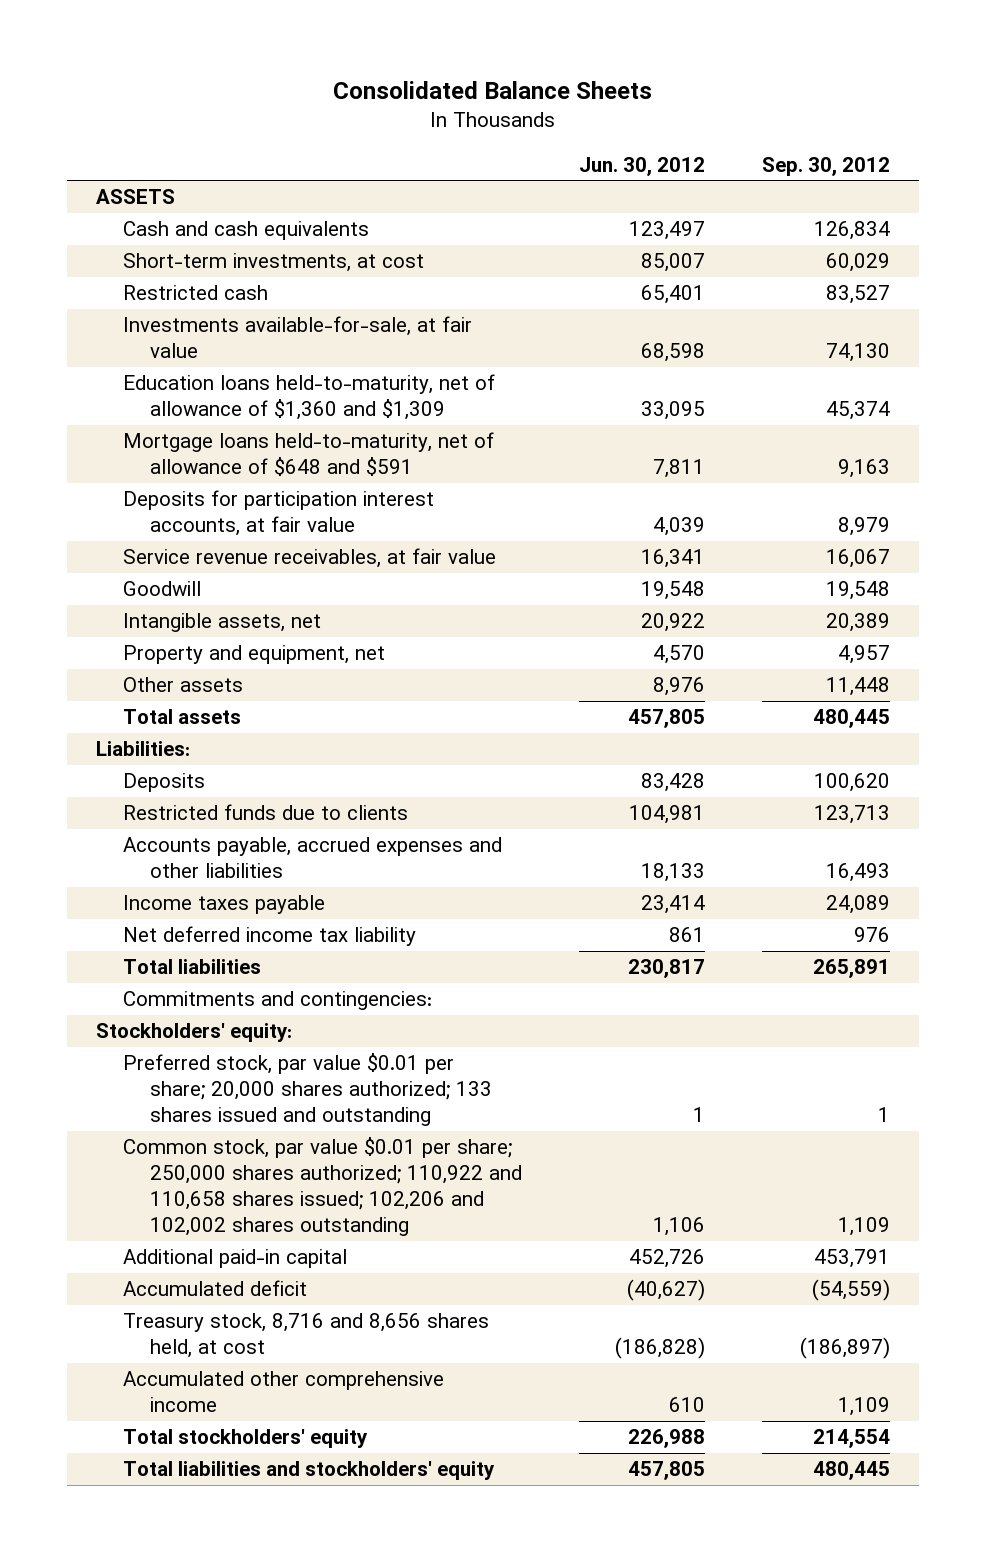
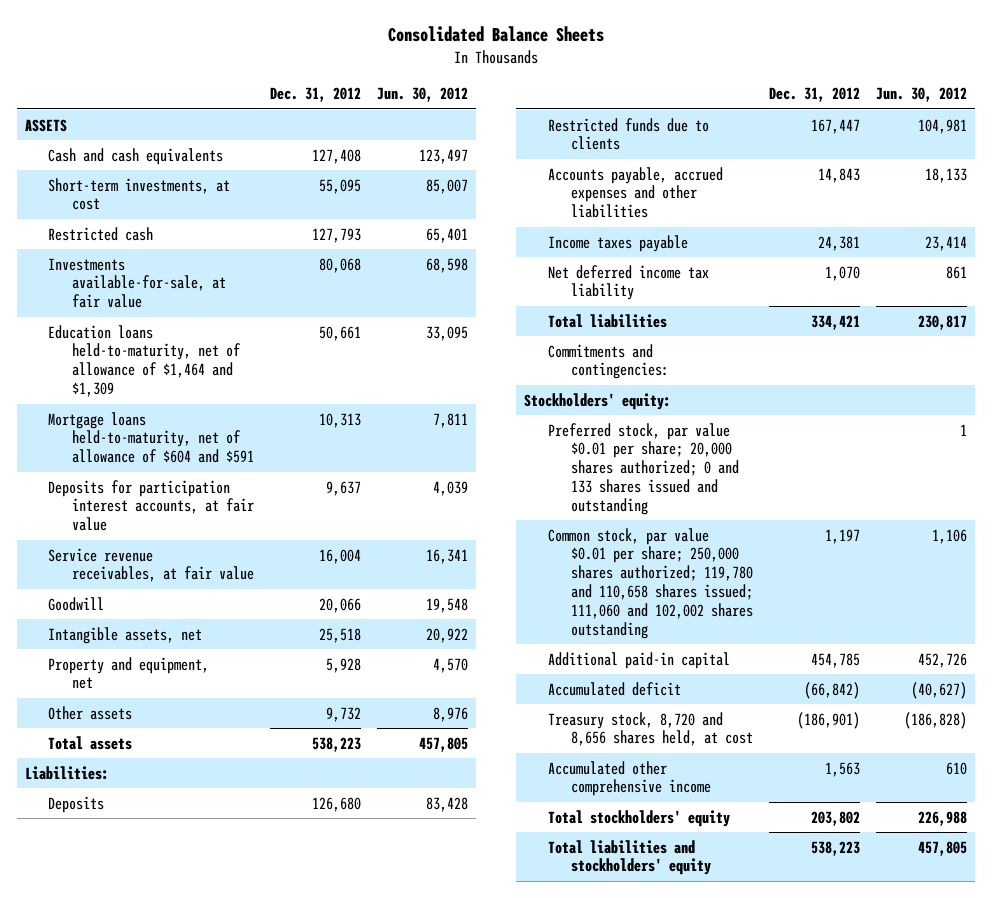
[762,156,891,176] Sep. 30, 2012 -> none
none -> [269,87,361,103] Dec. 31, 2012
[122,374,495,421] Education loans held-to-maturity, net of allowance of $1,360 and $1,309 -> [48,324,241,398] Education loans held-to-maturity, net of allowance of $1,464 and $1,309
[122,432,494,477] Mortgage loans held-to-maturity, net of allowance of $648 and $591 -> [48,411,254,464] Mortgage loans held-to-maturity, net of allowance of $604 and $591
[122,1053,493,1127] Preferred stock, par value $0.01 per share; 20,000 shares authorized; 133 shares issued and outstanding -> [547,422,740,516] Preferred stock, par value $0.01 per share; 20,000 shares authorized; 0 and 133 shares issued and outstanding
[122,1137,523,1237] Common stock, par value $0.01 per share; 250,000 shares authorized; 110,922 and 110,658 shares issued; 102,206 and 102,002 shares outstanding -> [547,527,754,640] Common stock, par value $0.01 per share; 250,000 shares authorized; 119,780 and 110,658 shares issued; 111,060 and 102,002 shares outstanding
[122,1313,489,1359] Treasury stock, 8,716 and 8,656 shares held, at cost -> [547,711,754,747] Treasury stock, 8,720 and 8,656 shares held, at cost

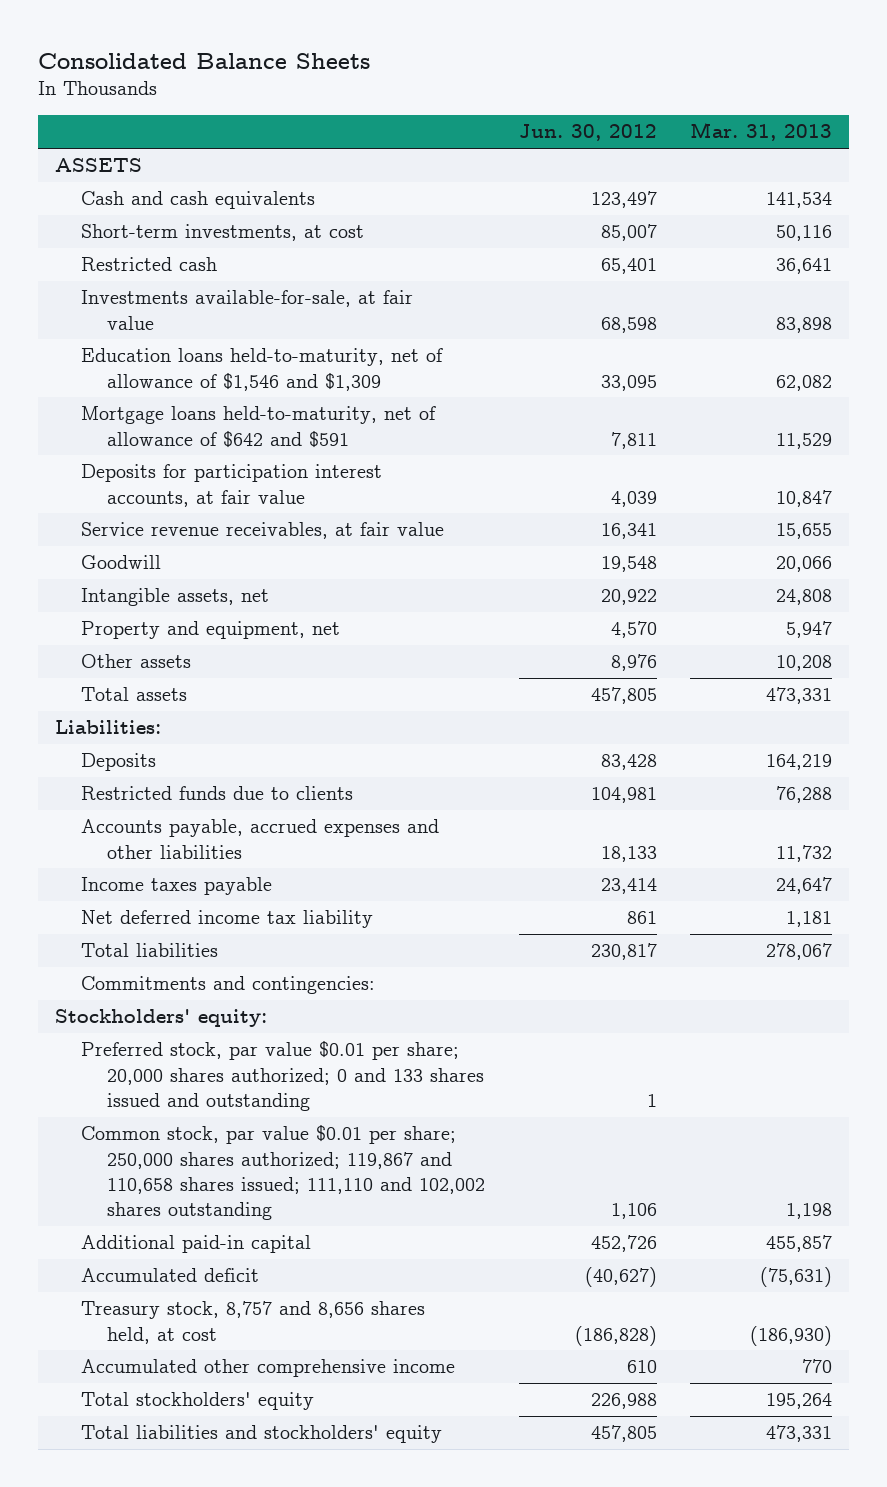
[269,87,361,103] Dec. 31, 2012 -> none
none -> [690,122,833,142] Mar. 31, 2013
[48,324,241,398] Education loans held-to-maturity, net of allowance of $1,464 and $1,309 -> [81,348,444,391] Education loans held-to-maturity, net of allowance of $1,546 and $1,309
[48,411,254,464] Mortgage loans held-to-maturity, net of allowance of $604 and $591 -> [81,406,437,448] Mortgage loans held-to-maturity, net of allowance of $642 and $591
[547,527,754,640] Common stock, par value $0.01 per share; 250,000 shares authorized; 119,780 and 110,658 shares issued; 111,060 and 102,002 shares outstanding -> [81,1125,486,1221] Common stock, par value $0.01 per share; 250,000 shares authorized; 119,867 and 110,658 shares issued; 111,110 and 102,002 shares outstanding
[547,711,754,747] Treasury stock, 8,720 and 8,656 shares held, at cost -> [81,1301,426,1344] Treasury stock, 8,757 and 8,656 shares held, at cost

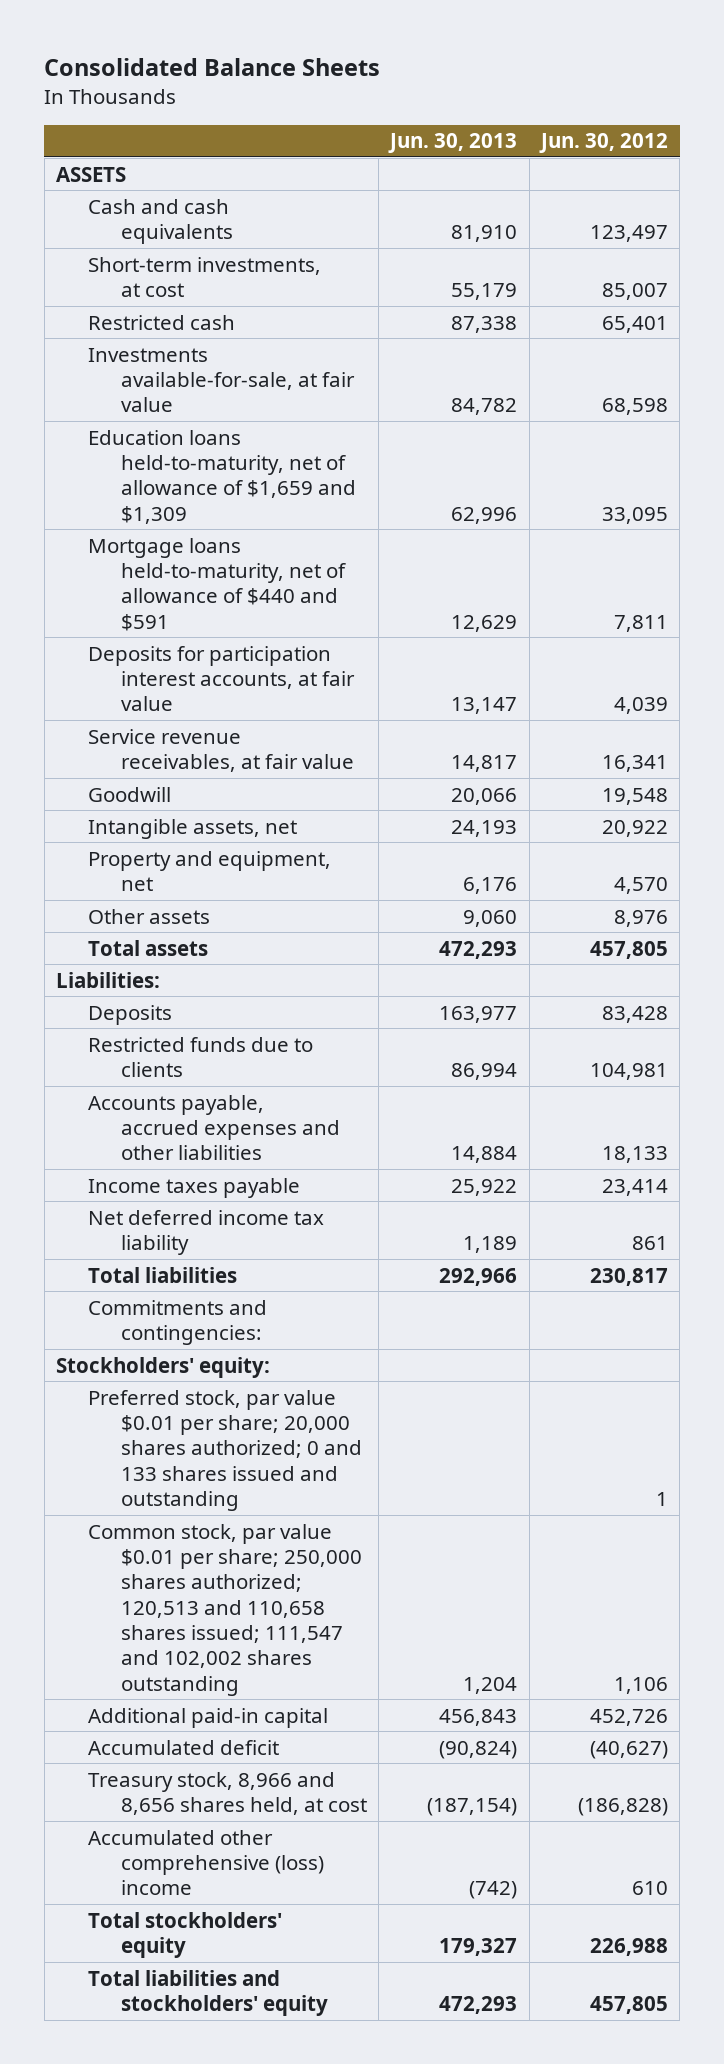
[690,122,833,142] Mar. 31, 2013 -> none
none -> [388,133,518,154] Jun. 30, 2013
[81,348,444,391] Education loans held-to-maturity, net of allowance of $1,546 and $1,309 -> [88,429,356,524] Education loans held-to-maturity, net of allowance of $1,659 and $1,309
[81,406,437,448] Mortgage loans held-to-maturity, net of allowance of $642 and $591 -> [88,537,346,631] Mortgage loans held-to-maturity, net of allowance of $440 and $591
[81,1125,486,1221] Common stock, par value $0.01 per share; 250,000 shares authorized; 119,867 and 110,658 shares issued; 111,110 and 102,002 shares outstanding -> [88,1523,362,1696] Common stock, par value $0.01 per share; 250,000 shares authorized; 120,513 and 110,658 shares issued; 111,547 and 102,002 shares outstanding
[81,1301,426,1344] Treasury stock, 8,757 and 8,656 shares held, at cost -> [88,1771,367,1815] Treasury stock, 8,966 and 8,656 shares held, at cost
[81,1359,456,1378] Accumulated other comprehensive income -> [88,1829,324,1896] Accumulated other comprehensive (loss) income

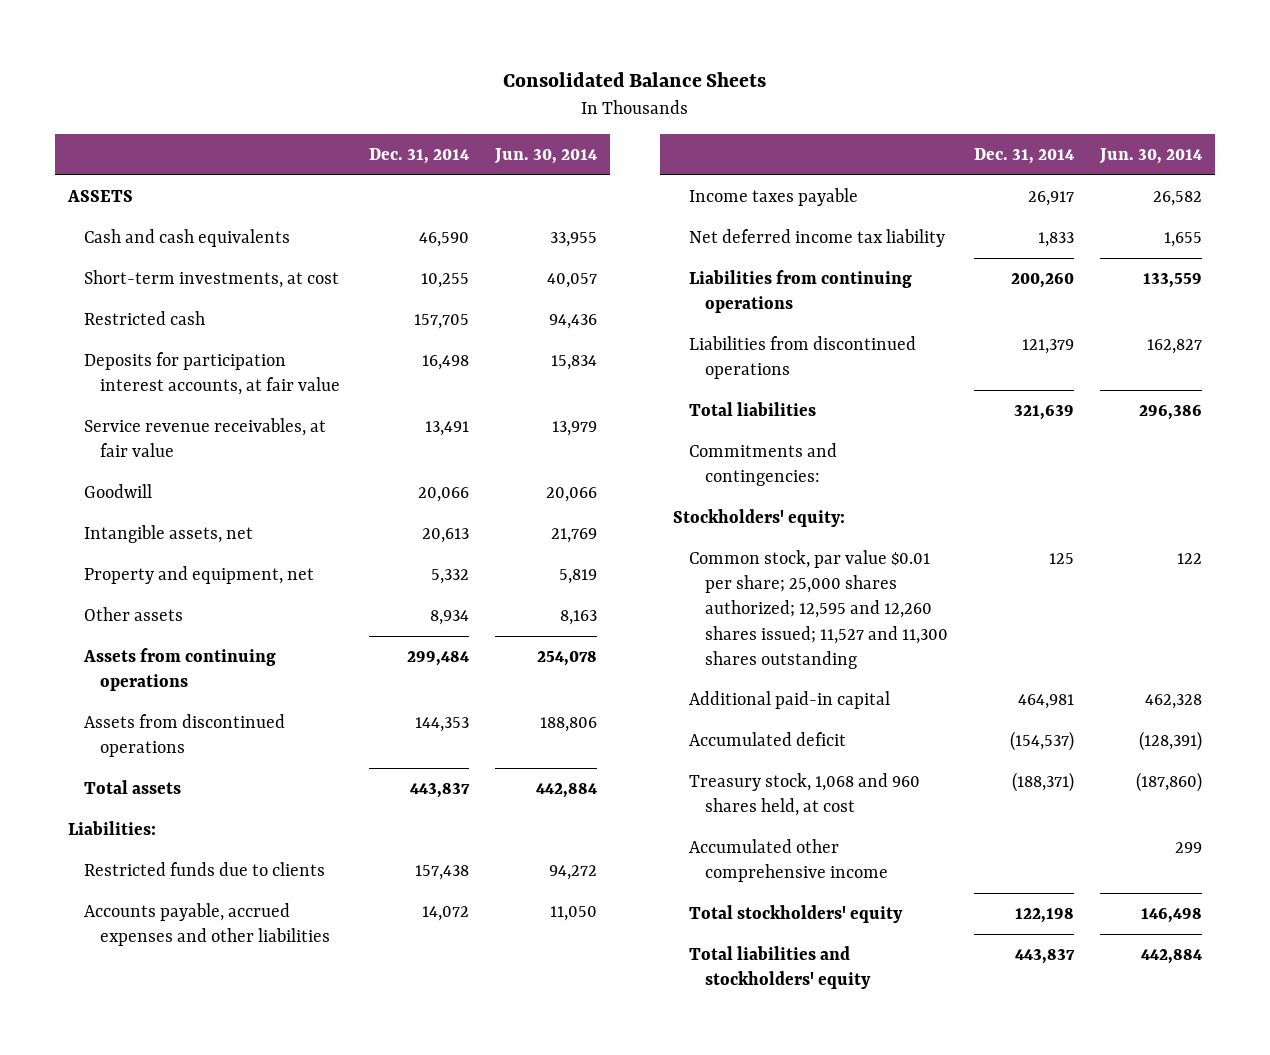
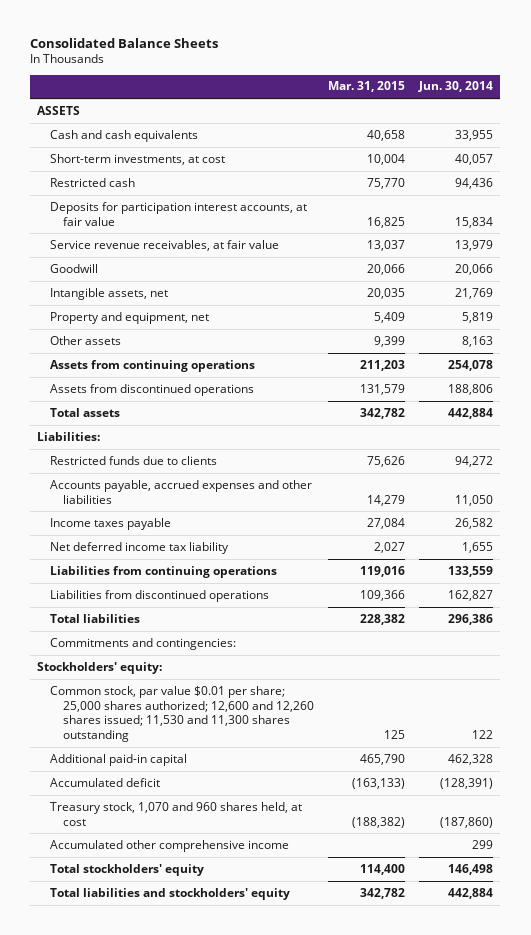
[369,148,470,165] Dec. 31, 2014 -> none
none -> [327,81,405,93] Mar. 31, 2015
[689,550,949,669] Common stock, par value $0.01 per share; 25,000 shares authorized; 12,595 and 12,260 shares issued; 11,527 and 11,300 shares outstanding -> [50,685,314,742] Common stock, par value $0.01 per share; 25,000 shares authorized; 12,600 and 12,260 shares issued; 11,530 and 11,300 shares outstanding
[689,773,921,817] Treasury stock, 1,068 and 960 shares held, at cost -> [50,801,303,826] Treasury stock, 1,070 and 960 shares held, at cost

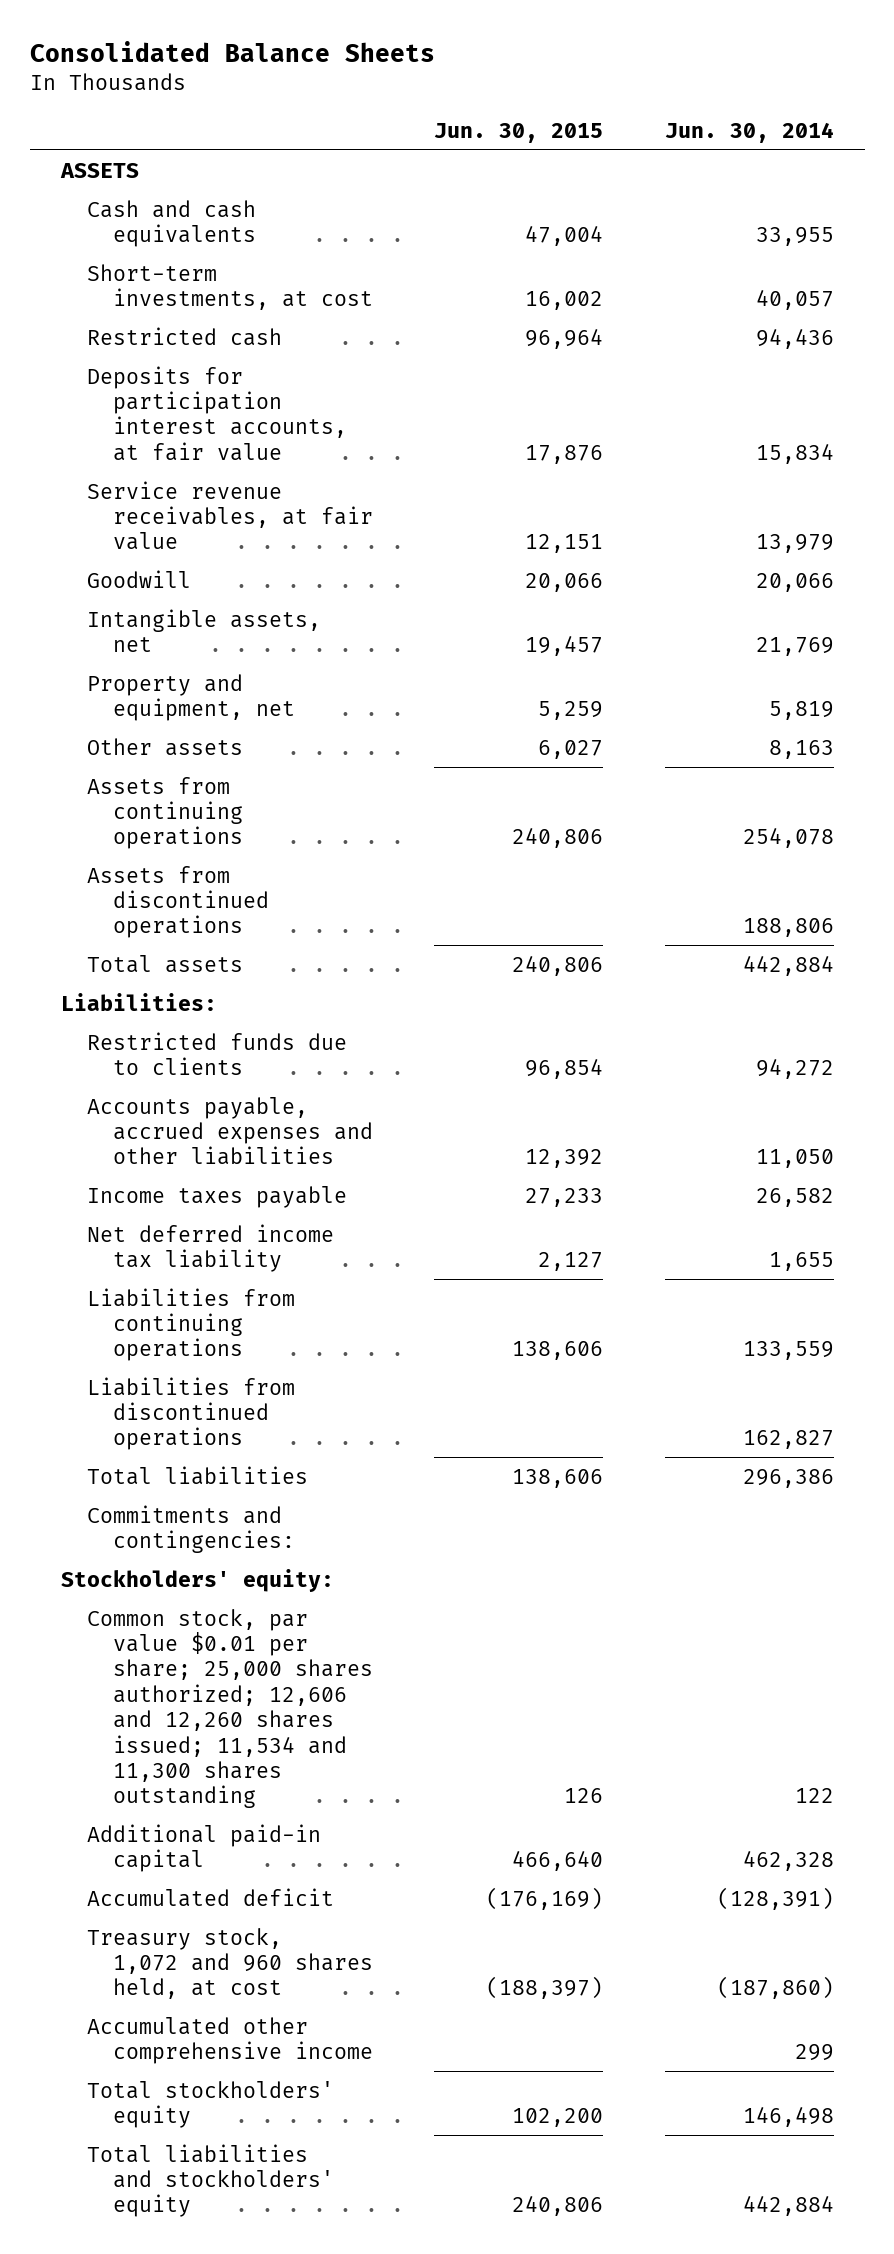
[327,81,405,93] Mar. 31, 2015 -> none
none -> [434,122,604,143] Jun. 30, 2015
[50,685,314,742] Common stock, par value $0.01 per share; 25,000 shares authorized; 12,600 and 12,260 shares issued; 11,530 and 11,300 shares outstanding -> [86,1608,373,1809] Common stock, par value $0.01 per share; 25,000 shares authorized; 12,606 and 12,260 shares issued; 11,534 and 11,300 shares outstanding
[50,801,303,826] Treasury stock, 1,070 and 960 shares held, at cost -> [86,1927,373,2000] Treasury stock, 1,072 and 960 shares held, at cost

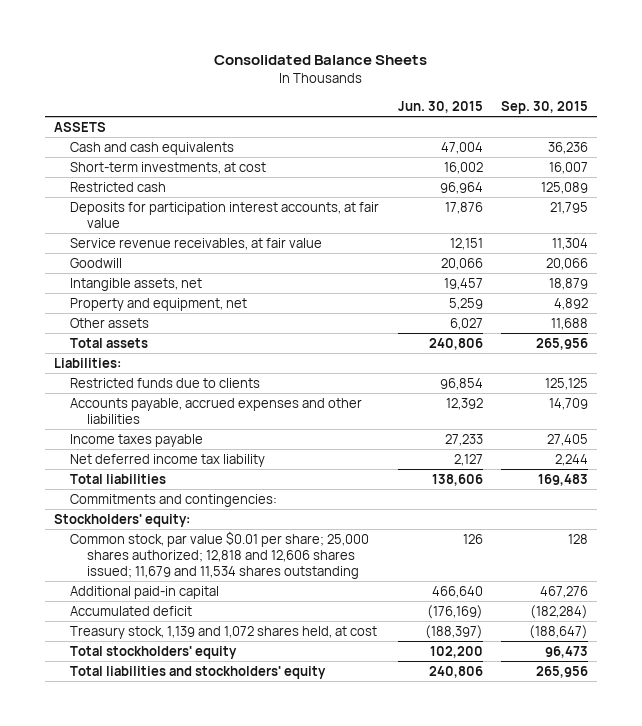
[664,121,834,143] Jun. 30, 2014 -> none
none -> [501,101,589,115] Sep. 30, 2015
[86,776,243,850] Assets from continuing operations -> none
[86,865,269,939] Assets from discontinued operations -> none
[86,1287,295,1362] Liabilities from continuing operations -> none
[86,1376,295,1451] Liabilities from discontinued operations -> none
[86,1608,373,1809] Common stock, par value $0.01 per share; 25,000 shares authorized; 12,606 and 12,260 shares issued; 11,534 and 11,300 shares outstanding -> [70,530,370,580] Common stock, par value $0.01 per share; 25,000 shares authorized; 12,818 and 12,606 shares issued; 11,679 and 11,534 shares outstanding
[86,2016,373,2065] Accumulated other comprehensive income -> none
[86,1927,373,2000] Treasury stock, 1,072 and 960 shares held, at cost -> [70,625,378,639] Treasury stock, 1,139 and 1,072 shares held, at cost

